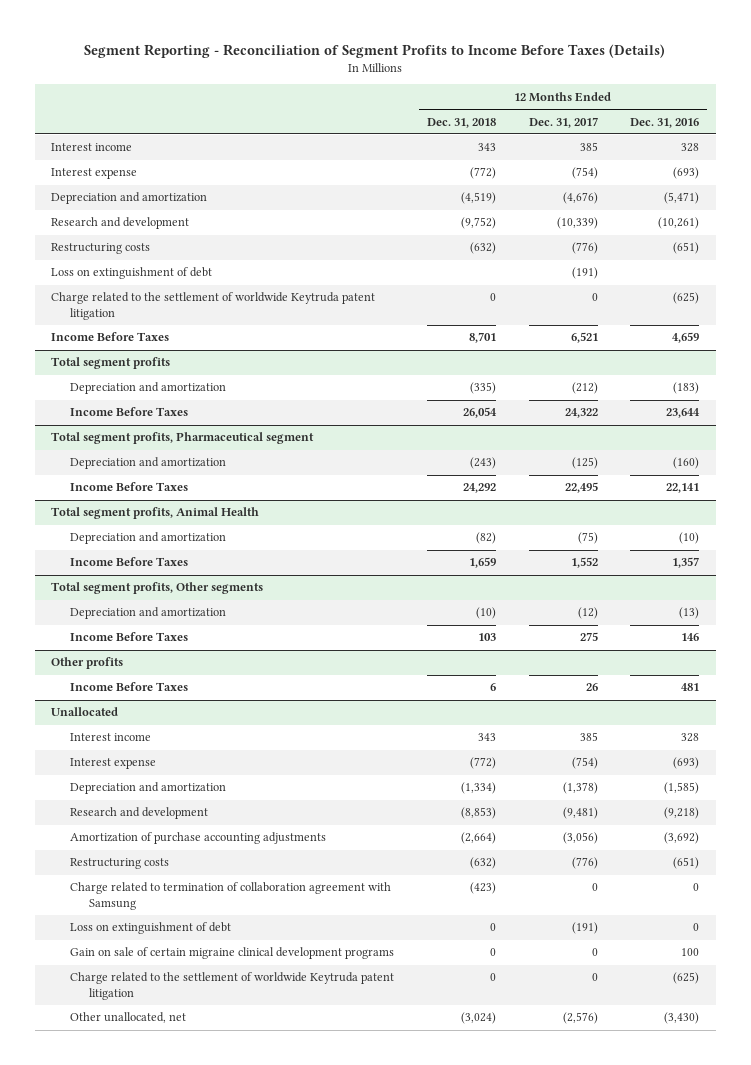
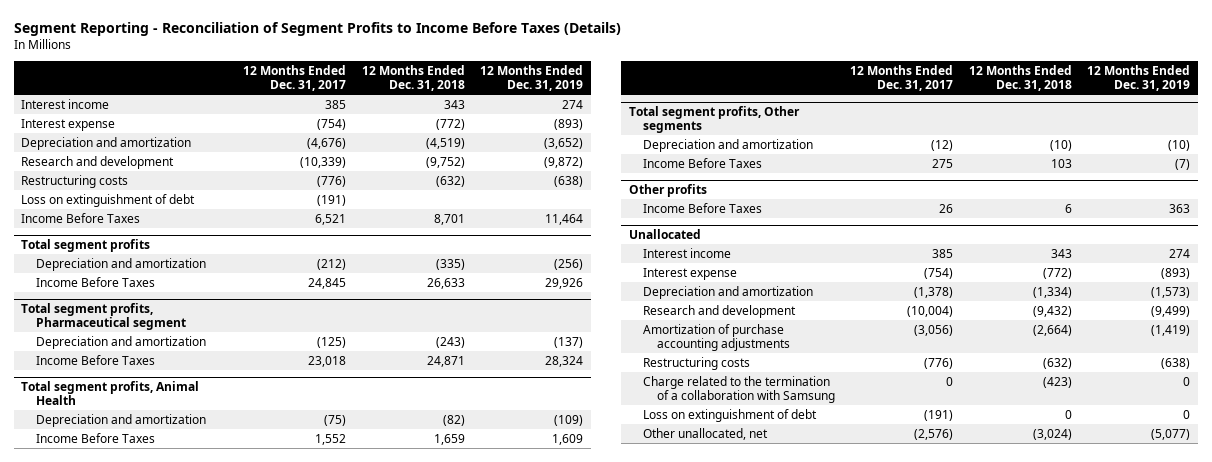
[630,117,700,128] Dec. 31, 2016 -> none
none -> [479,64,583,92] 12 Months Ended Dec. 31, 2019
[51,292,376,320] Charge related to the settlement of worldwide Keytruda patent litigation -> none
[462,407,497,419] 26,054 -> [426,277,465,289] 26,633
[564,408,598,419] 24,322 -> [308,277,347,289] 24,845
[462,483,496,494] 24,292 -> [426,355,465,367] 24,871
[564,482,598,494] 22,495 -> [308,355,347,367] 23,018
[460,807,496,820] (8,853) -> [1032,305,1072,317] (9,432)
[562,807,598,820] (9,481) -> [907,305,954,317] (10,004)
[70,882,392,910] Charge related to termination of collaboration agreement with Samsung -> [642,375,836,404] Charge related to the termination of a collaboration with Samsung
[70,947,395,960] Gain on sale of certain migraine clinical development programs -> none
[70,972,395,1000] Charge related to the settlement of worldwide Keytruda patent litigation -> none

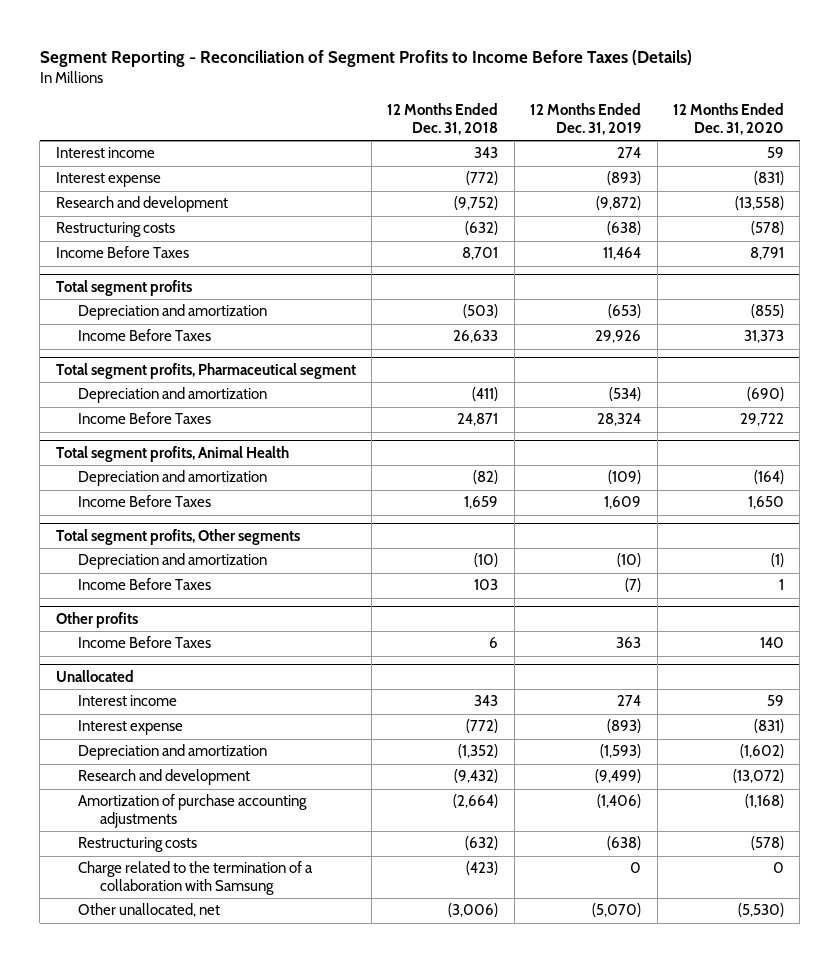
[243,64,347,92] 12 Months Ended Dec. 31, 2017 -> none
none -> [672,103,784,136] 12 Months Ended Dec. 31, 2020
[21,136,192,150] Depreciation and amortization -> none
[21,193,196,207] Loss on extinguishment of debt -> none
[435,258,465,270] (335) -> [463,304,499,319] (503)
[553,258,583,270] (256) -> [608,304,642,319] (653)
[435,336,465,348] (243) -> [472,387,499,402] (411)
[553,336,583,348] (137) -> [609,387,642,402] (534)
[1032,286,1072,298] (1,334) -> [458,744,499,759] (1,352)
[1151,286,1191,298] (1,573) -> [600,744,642,759] (1,593)
[1151,324,1191,336] (1,419) -> [597,794,642,809] (1,406)
[642,408,817,422] Loss on extinguishment of debt -> none
[1032,428,1072,440] (3,024) -> [448,903,499,918] (3,006)
[1151,428,1191,440] (5,077) -> [592,903,642,918] (5,070)

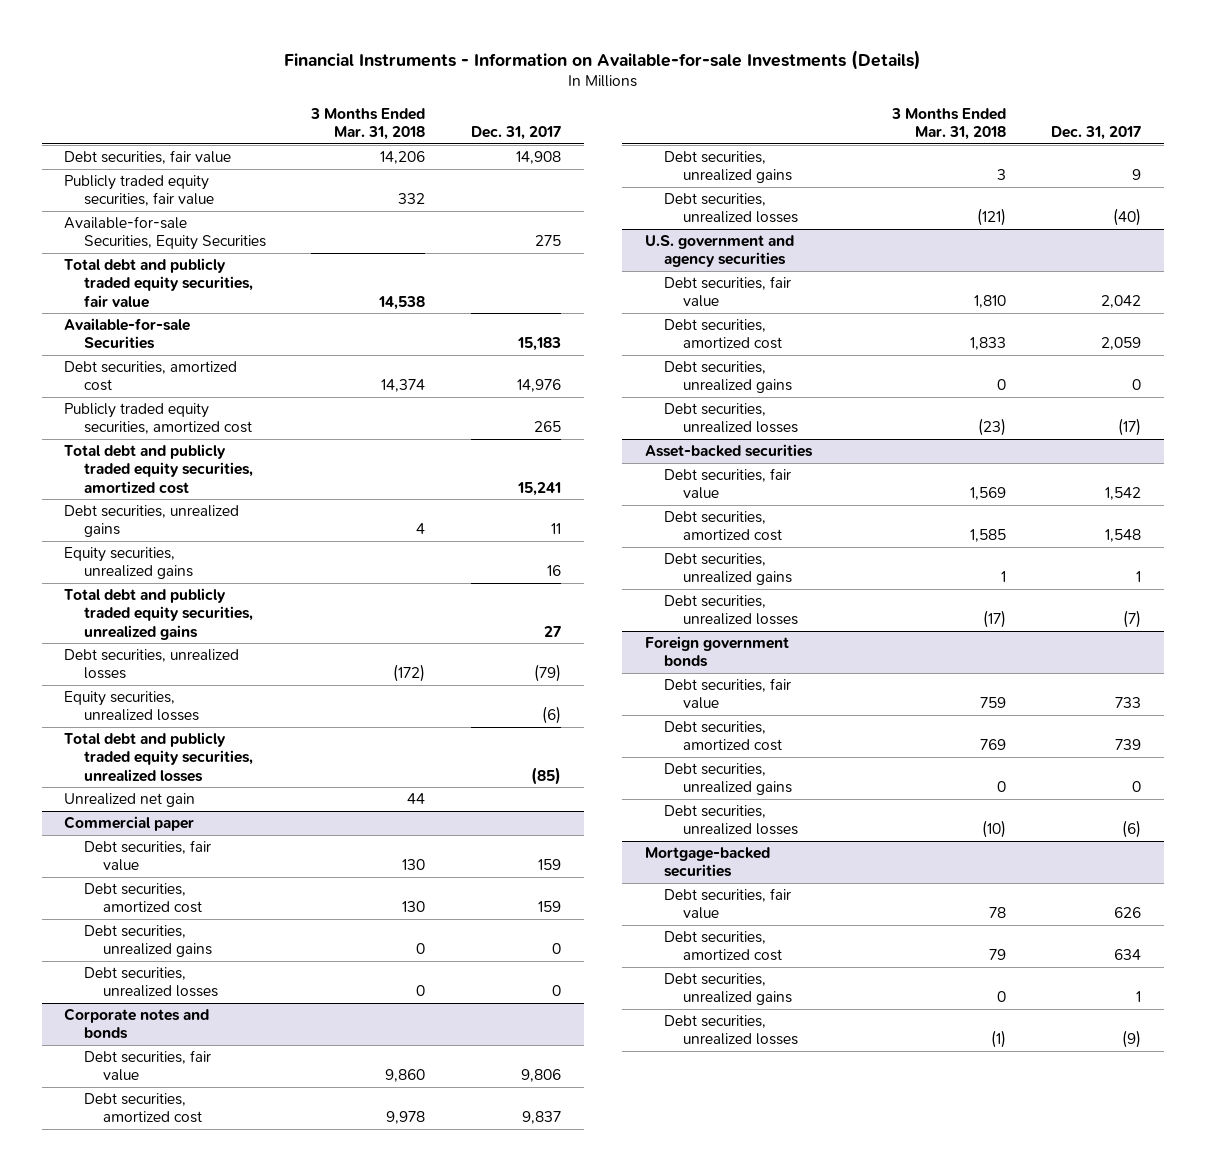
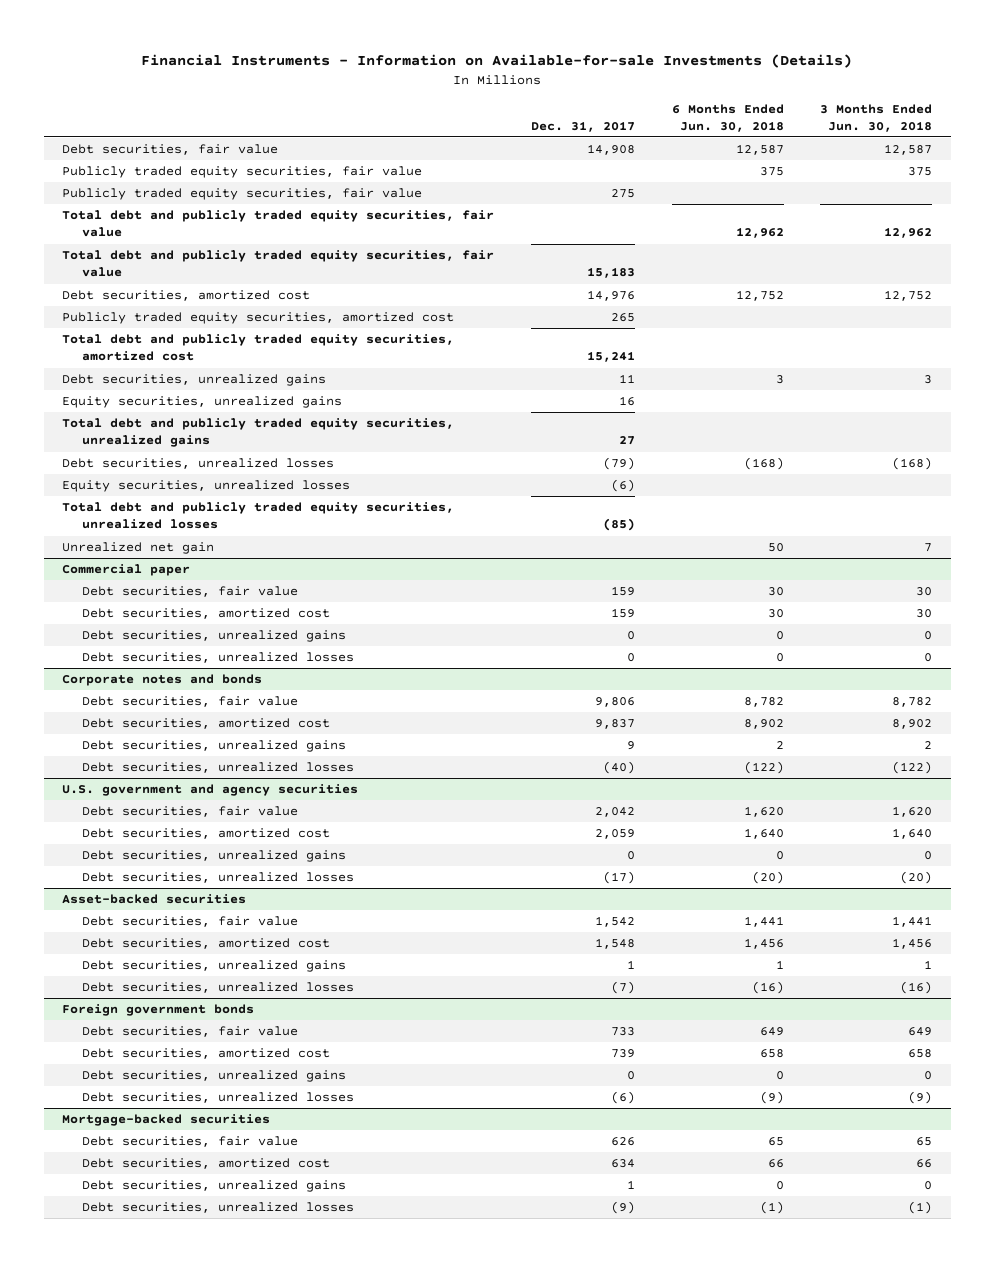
[310,107,426,141] 3 Months Ended Mar. 31, 2018 -> none
none -> [671,103,784,132] 6 Months Ended Jun. 30, 2018
none -> [820,103,933,132] 3 Months Ended Jun. 30, 2018
[64,216,266,251] Available-for-sale Securities, Equity Securities -> [62,188,423,201] Publicly traded equity securities, fair value
[64,318,191,350] Available-for-sale Securities -> [62,250,495,278] Total debt and publicly traded equity securities, fair value

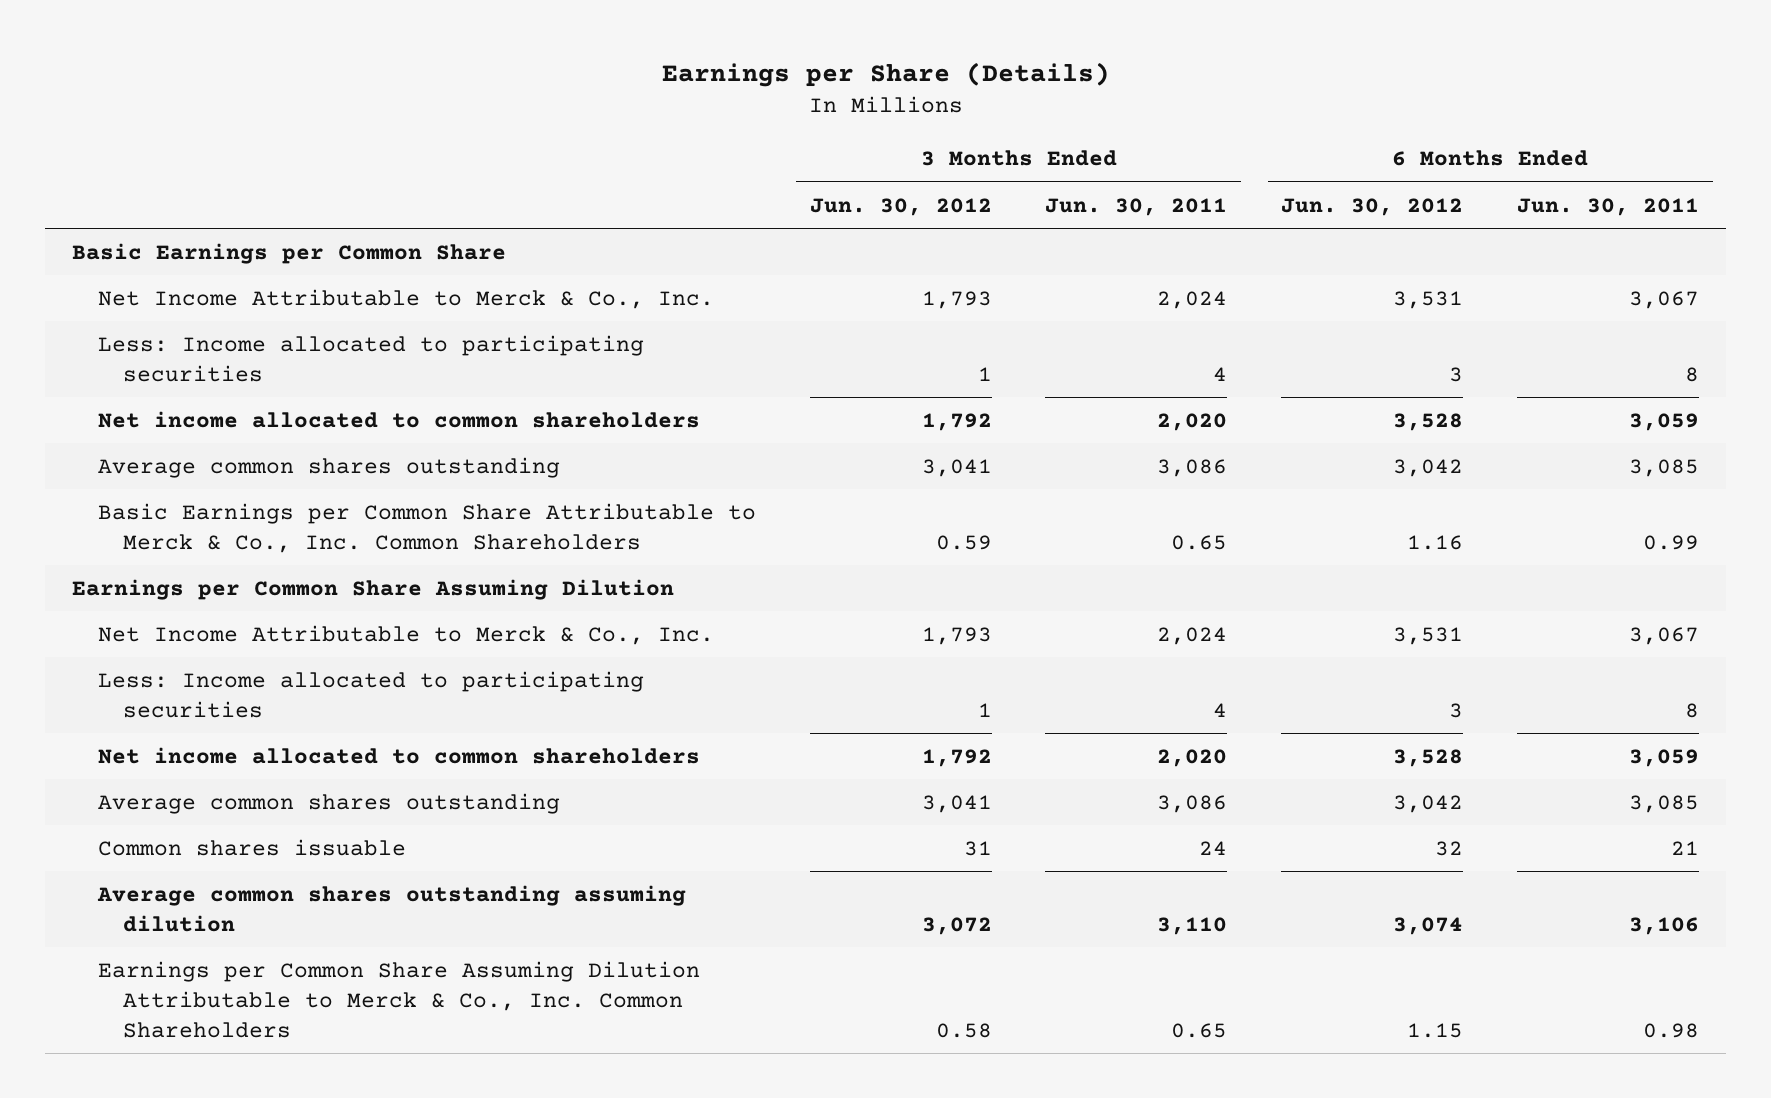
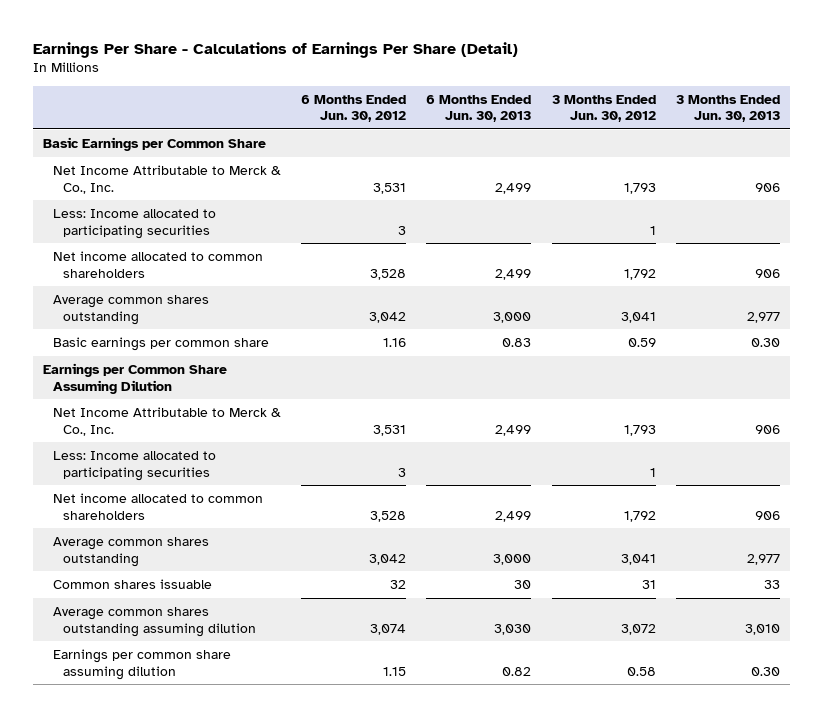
[661,62,1110,88] Earnings per Share (Details) -> [32,41,518,58] Earnings Per Share - Calculations of Earnings Per Share (Detail)
[1045,197,1228,216] Jun. 30, 2011 -> none
[1517,197,1700,216] Jun. 30, 2011 -> none
none -> [426,94,532,123] 6 Months Ended Jun. 30, 2013
none -> [675,94,780,123] 3 Months Ended Jun. 30, 2013
[97,502,756,553] Basic Earnings per Common Share Attributable to Merck & Co., Inc. Common Shareholders -> [52,336,269,351] Basic earnings per common share
[97,960,700,1038] Earnings per Common Share Assuming Dilution Attributable to Merck & Co., Inc. Common Shareholders -> [52,648,231,680] Earnings per common share assuming dilution

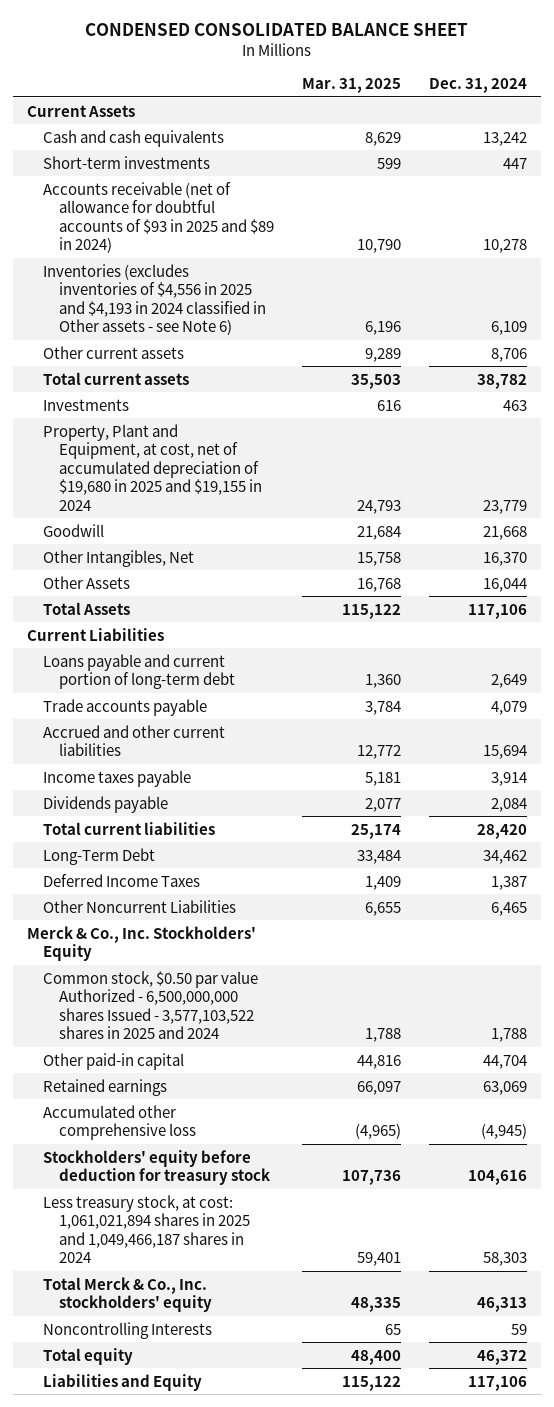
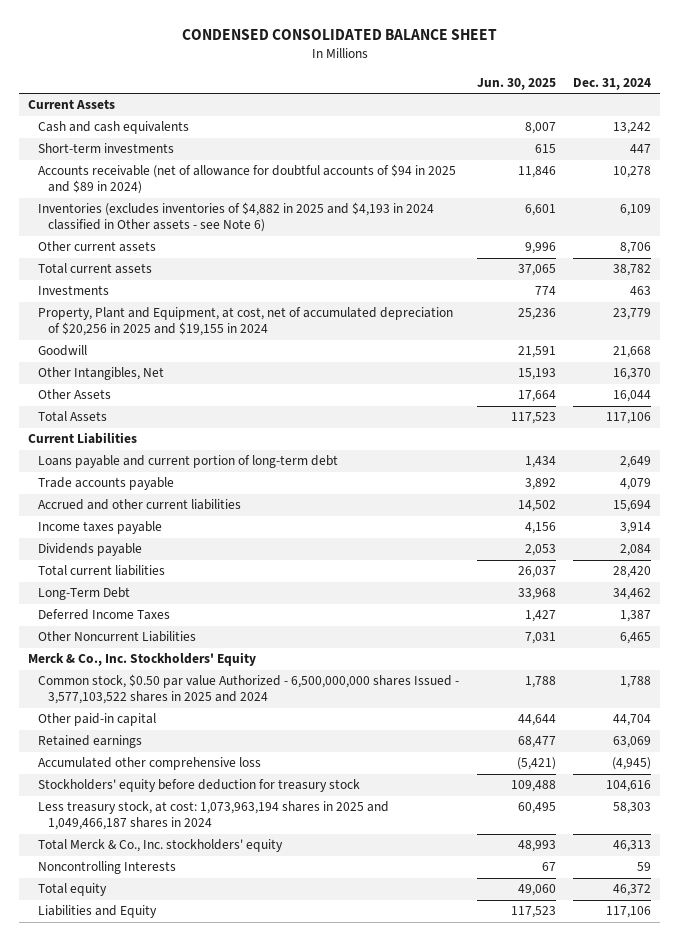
[301,78,401,94] Mar. 31, 2025 -> none
none -> [476,77,556,90] Jun. 30, 2025
[42,181,274,254] Accounts receivable (net of allowance for doubtful accounts of $93 in 2025 and $89 in 2024) -> [38,164,457,195] Accounts receivable (net of allowance for doubtful accounts of $94 in 2025 and $89 in 2024)
[42,263,266,336] Inventories (excludes inventories of $4,556 in 2025 and $4,193 in 2024 classified in Other assets - see Note 6) -> [38,202,435,233] Inventories (excludes inventories of $4,882 in 2025 and $4,193 in 2024 classified in Other assets - see Note 6)
[42,423,262,511] Property, Plant and Equipment, at cost, net of accumulated depreciation of $19,680 in 2025 and $19,155 in 2024 -> [38,307,454,337] Property, Plant and Equipment, at cost, net of accumulated depreciation of $20,256 in 2025 and $19,155 in 2024
[42,1194,250,1264] Less treasury stock, at cost: 1,061,021,894 shares in 2025 and 1,049,466,187 shares in 2024 -> [38,801,390,831] Less treasury stock, at cost: 1,073,963,194 shares in 2025 and 1,049,466,187 shares in 2024

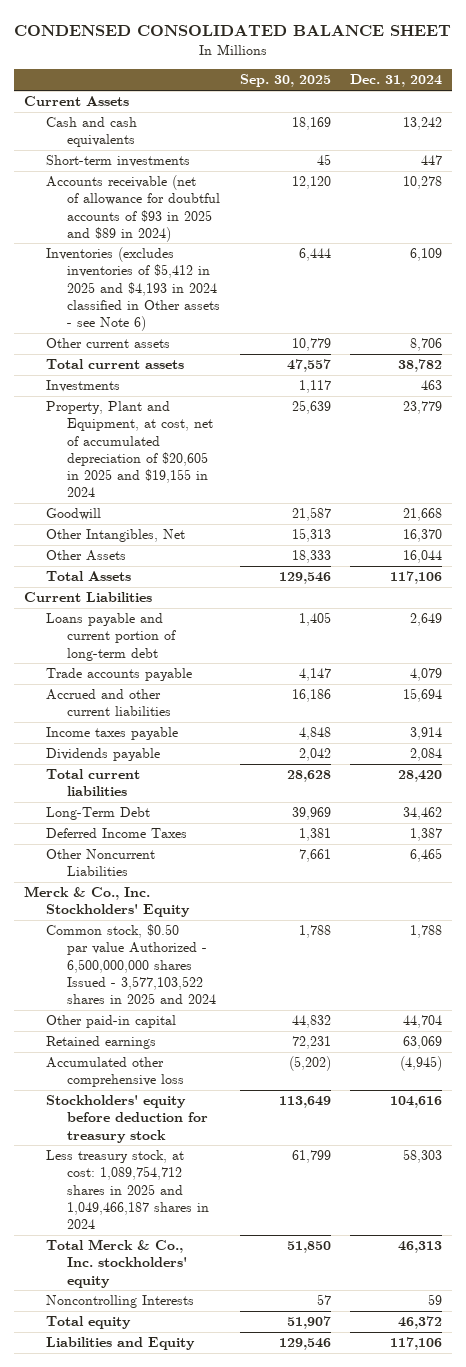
[476,77,556,90] Jun. 30, 2025 -> none
none -> [239,74,331,88] Sep. 30, 2025
[38,164,457,195] Accounts receivable (net of allowance for doubtful accounts of $94 in 2025 and $89 in 2024) -> [45,175,221,242] Accounts receivable (net of allowance for doubtful accounts of $93 in 2025 and $89 in 2024)
[38,202,435,233] Inventories (excludes inventories of $4,882 in 2025 and $4,193 in 2024 classified in Other assets - see Note 6) -> [45,247,221,331] Inventories (excludes inventories of $5,412 in 2025 and $4,193 in 2024 classified in Other assets - see Note 6)
[38,307,454,337] Property, Plant and Equipment, at cost, net of accumulated depreciation of $20,256 in 2025 and $19,155 in 2024 -> [45,401,214,497] Property, Plant and Equipment, at cost, net of accumulated depreciation of $20,605 in 2025 and $19,155 in 2024
[38,801,390,831] Less treasury stock, at cost: 1,073,963,194 shares in 2025 and 1,049,466,187 shares in 2024 -> [45,1150,210,1229] Less treasury stock, at cost: 1,089,754,712 shares in 2025 and 1,049,466,187 shares in 2024

